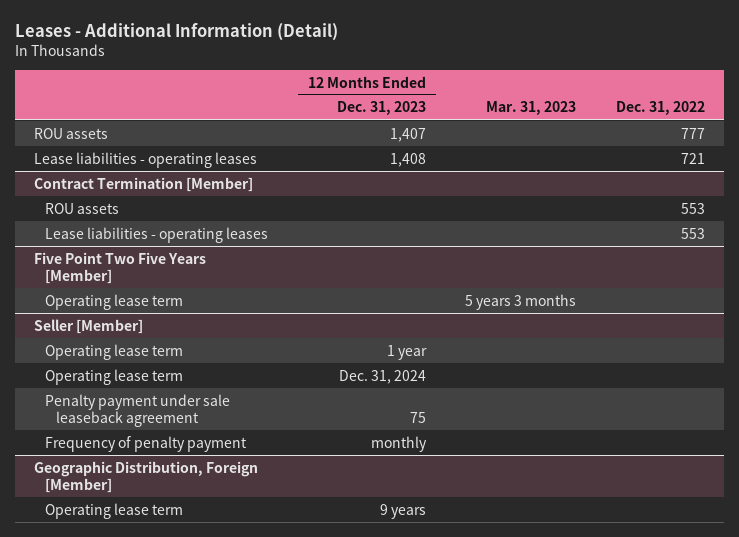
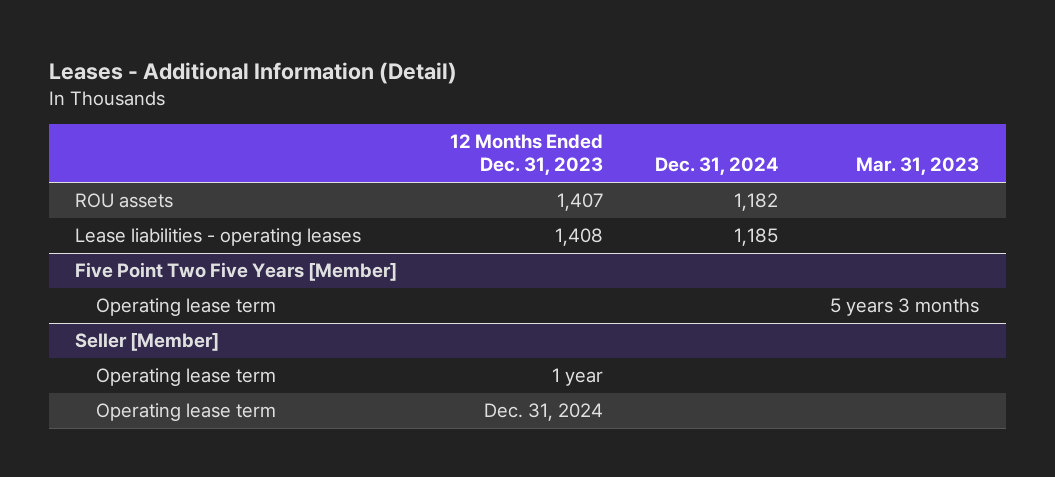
[615,101,705,116] Dec. 31, 2022 -> none
none -> [655,157,779,176] Dec. 31, 2024
[34,176,254,192] Contract Termination [Member] -> none
[45,202,120,214] ROU assets -> none
[45,226,269,243] Lease liabilities - operating leases -> none
[45,393,231,427] Penalty payment under sale leaseback agreement -> none
[45,435,248,452] Frequency of penalty payment -> none
[34,460,259,493] Geographic Distribution, Foreign [Member] -> none
[45,502,184,519] Operating lease term -> none

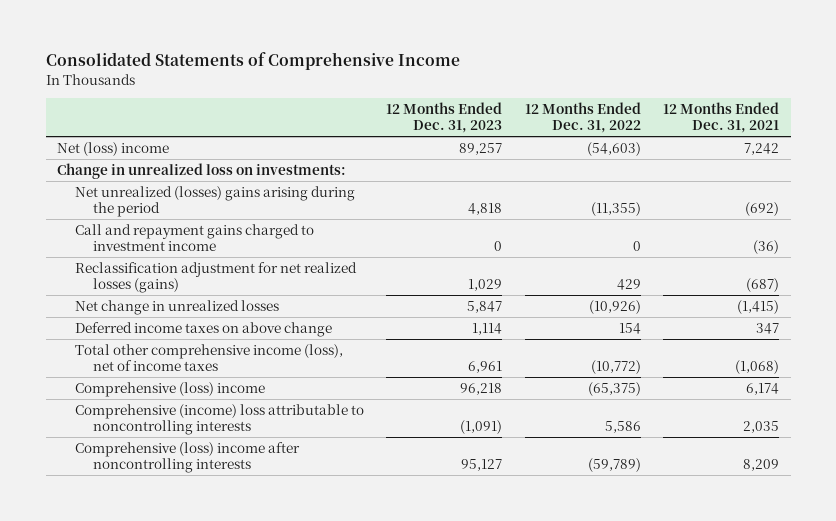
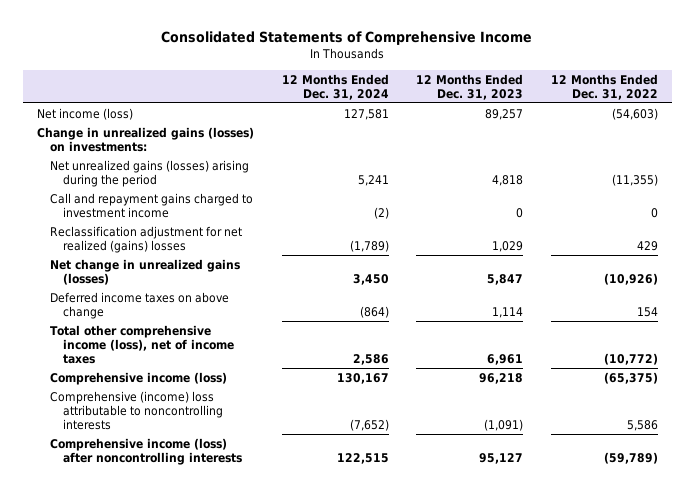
[663,102,780,134] 12 Months Ended Dec. 31, 2021 -> none
none -> [281,73,389,101] 12 Months Ended Dec. 31, 2024
[56,141,169,156] Net (loss) income -> [37,107,134,120] Net income (loss)
[56,162,346,179] Change in unrealized loss on investments: -> [37,126,255,152] Change in unrealized gains (losses) on investments:
[74,185,355,218] Net unrealized (losses) gains arising during the period -> [49,159,249,187] Net unrealized gains (losses) arising during the period
[74,261,357,294] Reclassification adjustment for net realized losses (gains) -> [49,225,242,253] Reclassification adjustment for net realized (gains) losses
[74,299,279,315] Net change in unrealized losses -> [49,258,240,285] Net change in unrealized gains (losses)
[74,381,265,397] Comprehensive (loss) income -> [49,371,227,385] Comprehensive income (loss)
[74,441,300,474] Comprehensive (loss) income after noncontrolling interests -> [49,437,242,465] Comprehensive income (loss) after noncontrolling interests

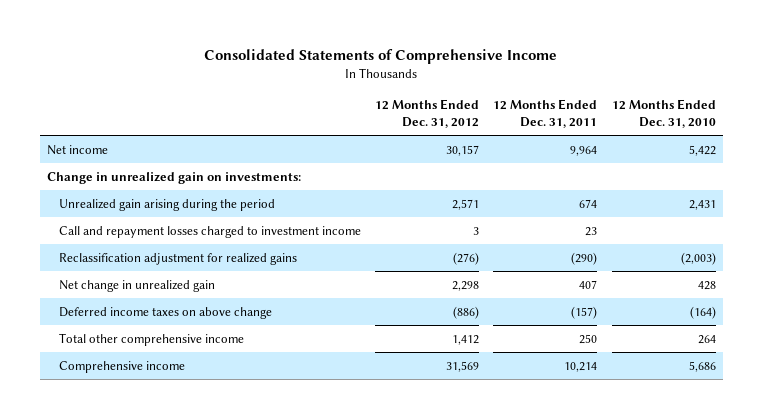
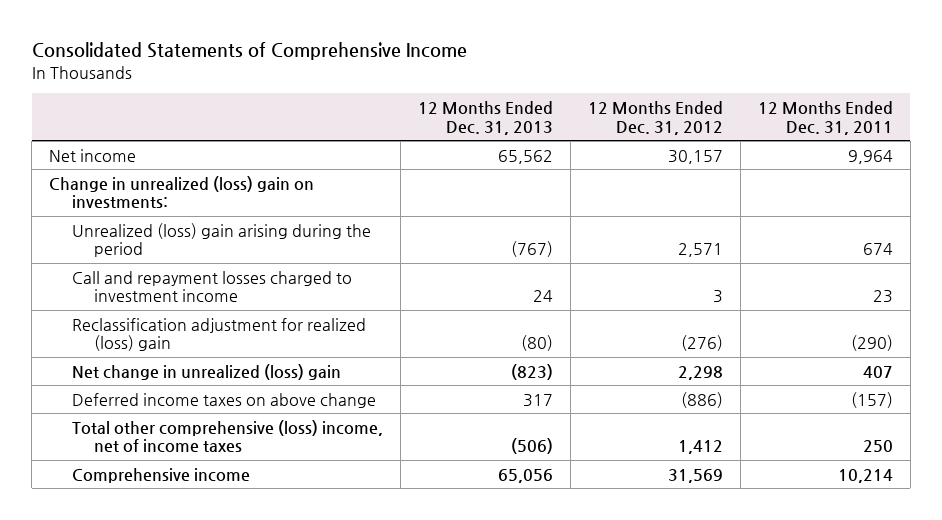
[611,98,716,128] 12 Months Ended Dec. 31, 2010 -> none
none -> [417,101,553,135] 12 Months Ended Dec. 31, 2013
[46,171,301,184] Change in unrealized gain on investments: -> [49,175,315,209] Change in unrealized (loss) gain on investments:
[58,198,275,211] Unrealized gain arising during the period -> [71,222,371,258] Unrealized (loss) gain arising during the period
[58,252,297,265] Reclassification adjustment for realized gains -> [71,317,366,352] Reclassification adjustment for realized (loss) gain
[58,279,215,292] Net change in unrealized gain -> [71,363,341,380] Net change in unrealized (loss) gain
[58,332,244,346] Total other comprehensive income -> [71,419,383,454] Total other comprehensive (loss) income, net of income taxes

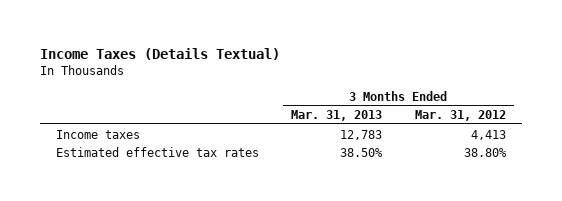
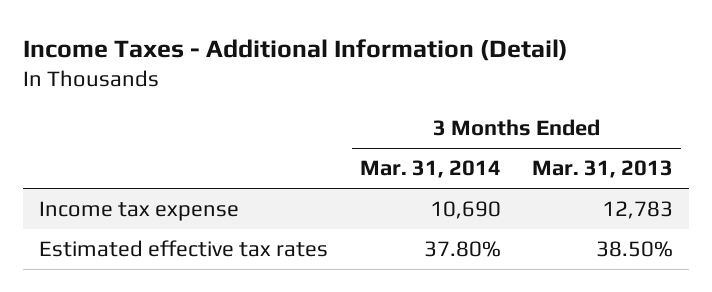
[39,47,280,60] Income Taxes (Details Textual) -> [22,38,568,61] Income Taxes - Additional Information (Detail)
[414,110,506,122] Mar. 31, 2012 -> none
none -> [359,160,501,179] Mar. 31, 2014
[56,129,141,139] Income taxes -> [38,201,239,222] Income tax expense

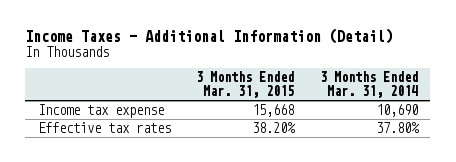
[532,160,674,179] Mar. 31, 2013 -> none
none -> [196,71,295,99] 3 Months Ended Mar. 31, 2015
[38,240,328,258] Estimated effective tax rates -> [37,122,171,134] Effective tax rates

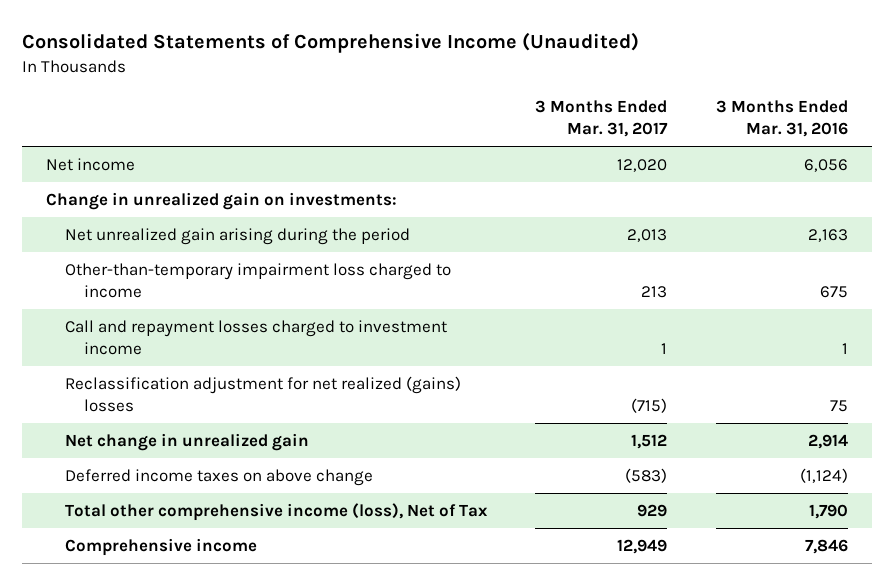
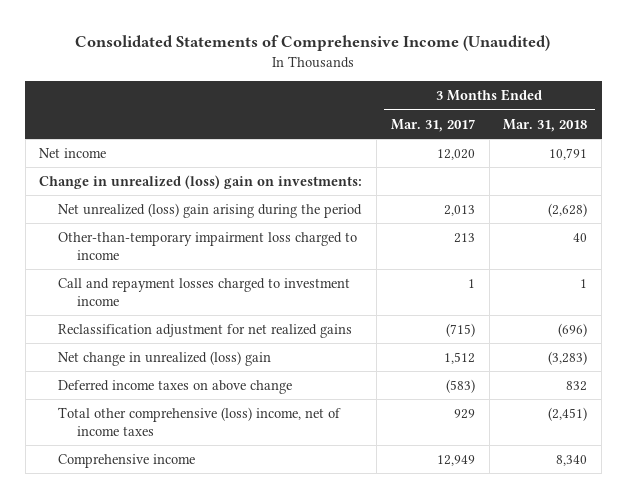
[715,99,848,138] 3 Months Ended Mar. 31, 2016 -> none
none -> [503,118,588,132] Mar. 31, 2018
[45,191,397,210] Change in unrealized gain on investments: -> [39,174,363,189] Change in unrealized (loss) gain on investments:
[64,227,410,245] Net unrealized gain arising during the period -> [58,202,363,218] Net unrealized (loss) gain arising during the period
[64,375,461,413] Reclassification adjustment for net realized (gains) losses -> [58,323,353,338] Reclassification adjustment for net realized gains
[64,432,309,451] Net change in unrealized gain -> [58,350,272,366] Net change in unrealized (loss) gain
[64,502,488,521] Total other comprehensive income (loss), Net of Tax -> [58,406,342,436] Total other comprehensive (loss) income, net of income taxes

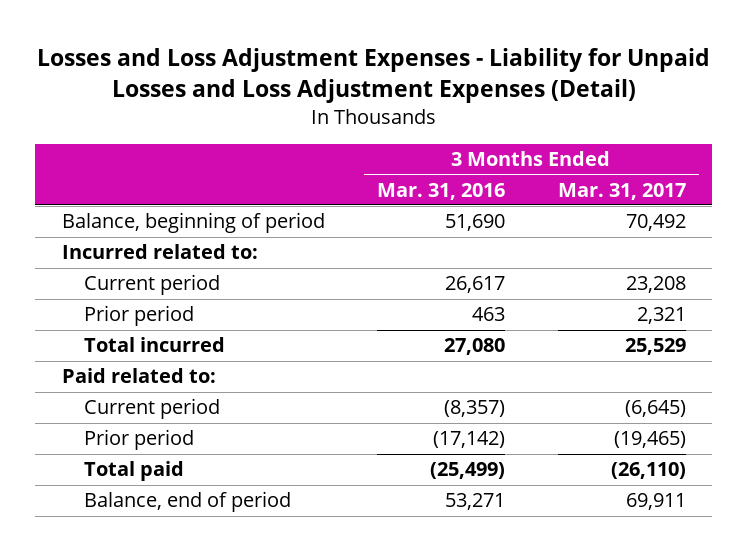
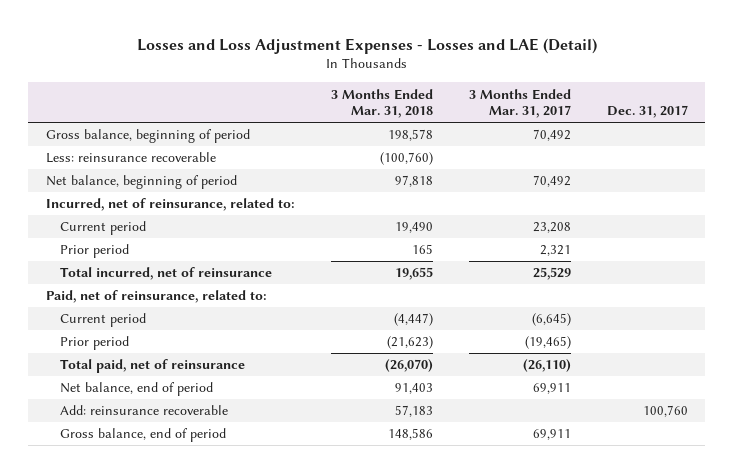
[36,48,710,103] Losses and Loss Adjustment Expenses - Liability for Unpaid Losses and Loss Adjustment Expenses (Detail) -> [136,37,597,54] Losses and Loss Adjustment Expenses - Losses and LAE (Detail)
[377,182,506,200] Mar. 31, 2016 -> none
none -> [330,88,433,119] 3 Months Ended Mar. 31, 2018
none -> [606,105,688,119] Dec. 31, 2017
[61,212,325,234] Balance, beginning of period -> [46,129,251,144] Gross balance, beginning of period
none -> [46,152,217,164] Less: reinsurance recoverable
none -> [46,175,238,190] Net balance, beginning of period
[61,244,258,260] Incurred related to: -> [46,198,296,212] Incurred, net of reinsurance, related to:
[84,337,226,353] Total incurred -> [59,267,272,281] Total incurred, net of reinsurance
[61,368,216,384] Paid related to: -> [46,290,268,304] Paid, net of reinsurance, related to:
[84,461,185,482] Total paid -> [59,359,245,374] Total paid, net of reinsurance
none -> [59,382,213,397] Net balance, end of period
none -> [59,405,228,416] Add: reinsurance recoverable
[84,491,292,513] Balance, end of period -> [59,428,226,443] Gross balance, end of period

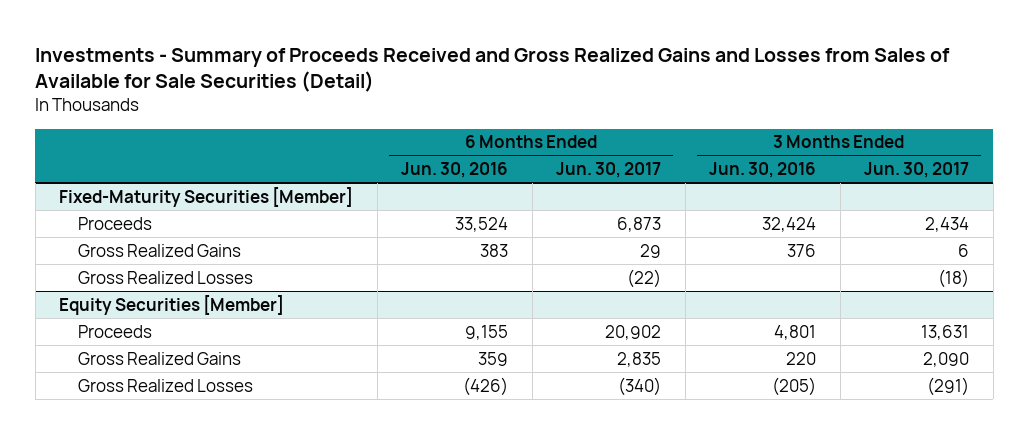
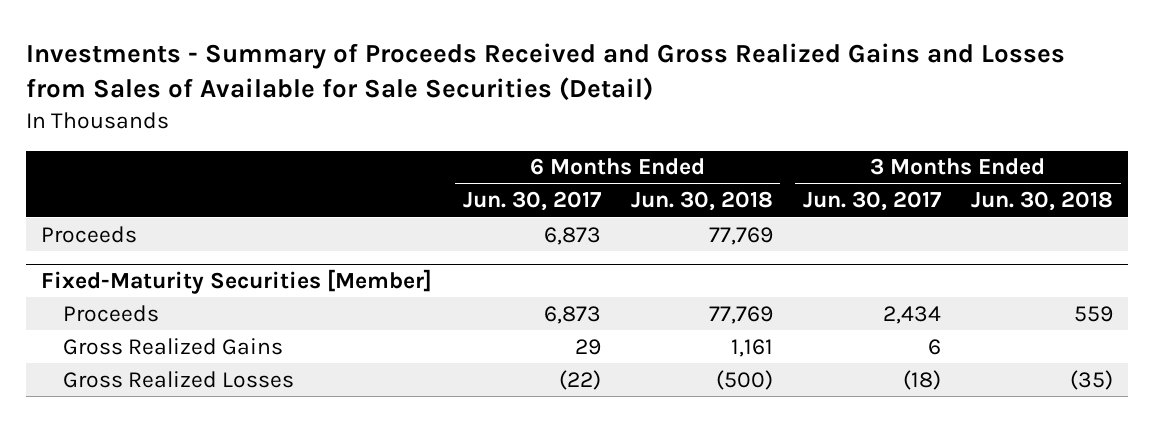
[401,162,509,179] Jun. 30, 2016 -> none
[709,162,817,179] Jun. 30, 2016 -> none
none -> [630,191,773,212] Jun. 30, 2018
none -> [971,191,1114,212] Jun. 30, 2018
none -> [41,225,138,243] Proceeds
[59,294,285,315] Equity Securities [Member] -> none
[78,324,153,338] Proceeds -> none
[78,351,242,365] Gross Realized Gains -> none
[78,378,254,392] Gross Realized Losses -> none

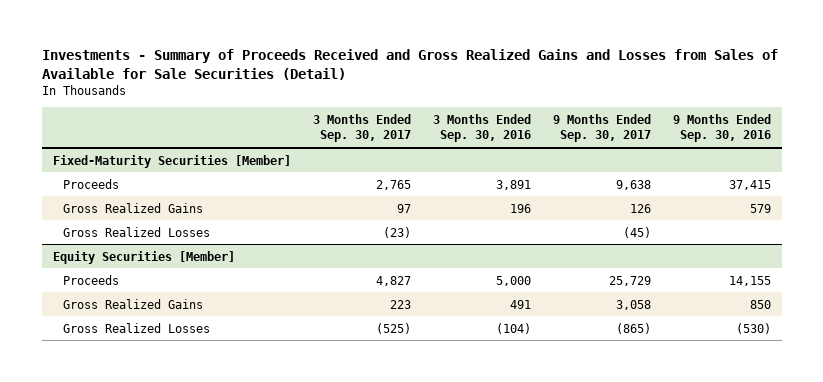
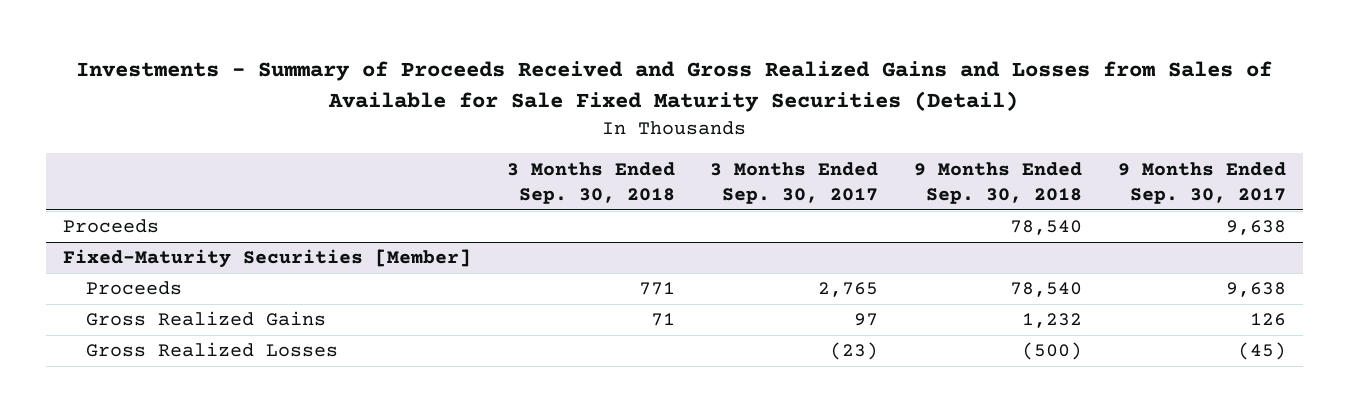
[41,49,778,80] Investments - Summary of Proceeds Received and Gross Realized Gains and Losses from Sales of Available for Sale Securities (Detail) -> [76,61,1273,112] Investments - Summary of Proceeds Received and Gross Realized Gains and Losses from Sales of Available for Sale Fixed Maturity Securities (Detail)
[432,113,531,143] 3 Months Ended Sep. 30, 2016 -> none
[672,113,771,143] 9 Months Ended Sep. 30, 2016 -> none
none -> [506,161,675,204] 3 Months Ended Sep. 30, 2018
none -> [914,161,1083,204] 9 Months Ended Sep. 30, 2018
none -> [63,219,160,234] Proceeds
[52,250,235,264] Equity Securities [Member] -> none
[62,274,119,285] Proceeds -> none
[62,298,203,309] Gross Realized Gains -> none
[62,322,210,333] Gross Realized Losses -> none

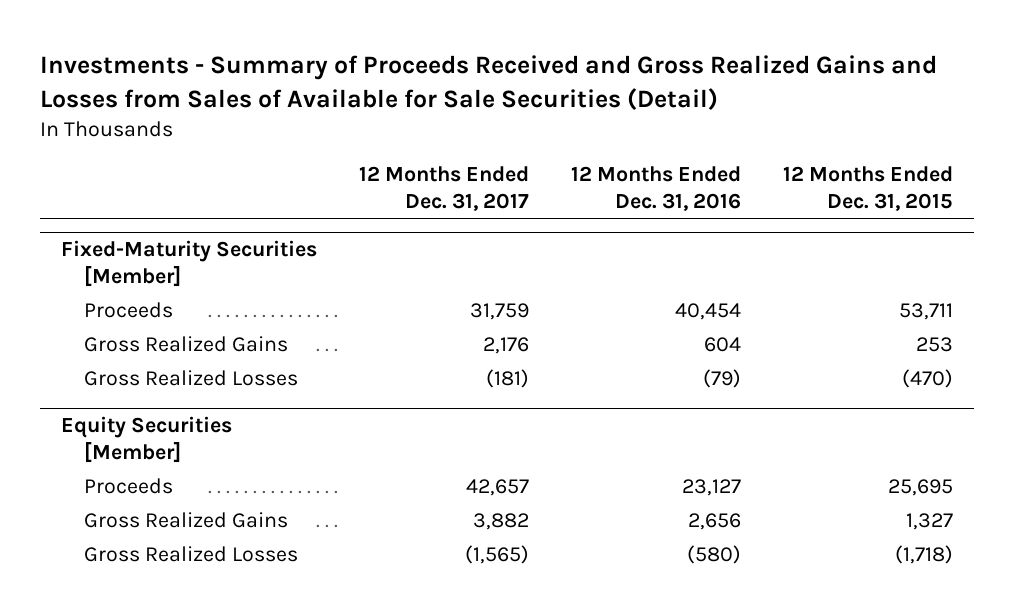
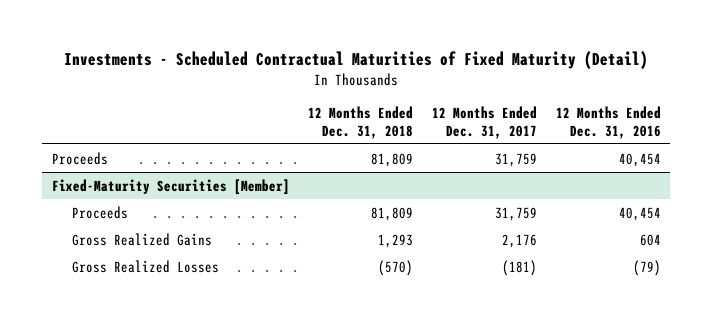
[39,55,937,110] Investments - Summary of Proceeds Received and Gross Realized Gains and Losses from Sales of Available for Sale Securities (Detail) -> [64,51,649,70] Investments - Scheduled Contractual Maturities of Fixed Maturity (Detail)
[782,166,953,211] 12 Months Ended Dec. 31, 2015 -> none
none -> [308,106,414,139] 12 Months Ended Dec. 31, 2018
none -> [51,151,108,165] Proceeds
[60,416,232,464] Equity Securities [Member] -> none
[83,477,173,494] Proceeds -> none
[83,511,288,528] Gross Realized Gains -> none
[83,545,298,562] Gross Realized Losses -> none

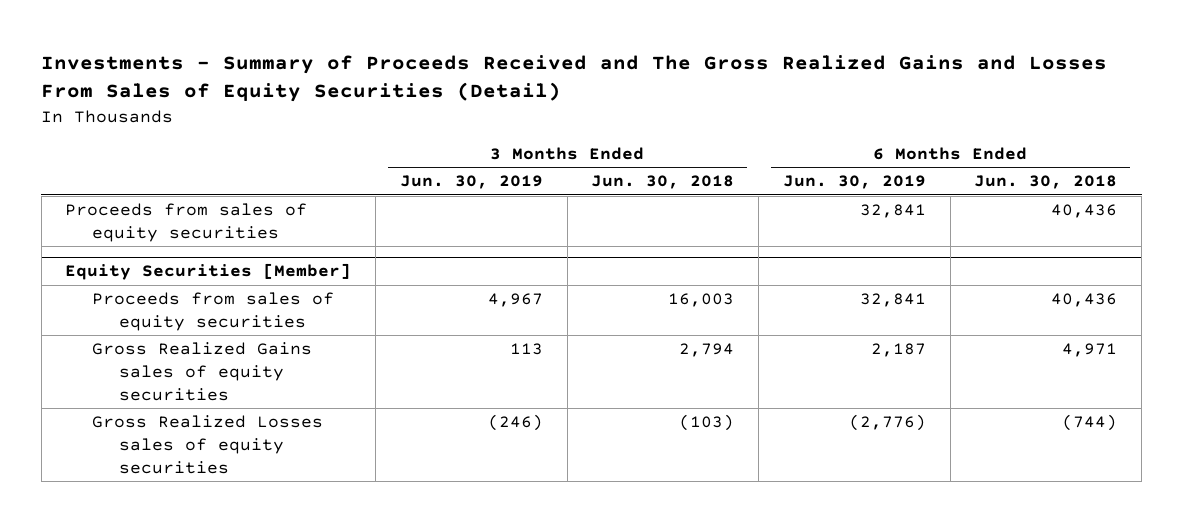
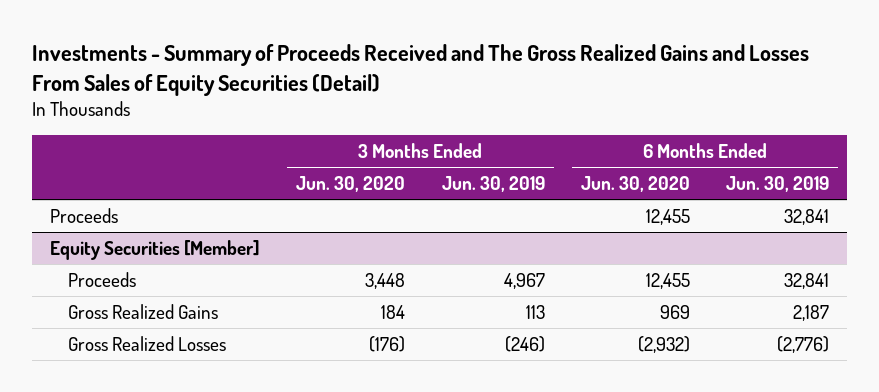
[591,175,735,190] Jun. 30, 2018 -> none
[974,175,1118,190] Jun. 30, 2018 -> none
none -> [296,176,406,193] Jun. 30, 2020
none -> [580,176,690,193] Jun. 30, 2020
[65,203,308,242] Proceeds from sales of equity securities -> [50,207,119,223] Proceeds
[92,292,335,331] Proceeds from sales of equity securities -> [67,271,136,287] Proceeds
[92,342,313,401] Gross Realized Gains sales of equity securities -> [67,303,218,319] Gross Realized Gains
[92,415,324,474] Gross Realized Losses sales of equity securities -> [67,335,226,351] Gross Realized Losses

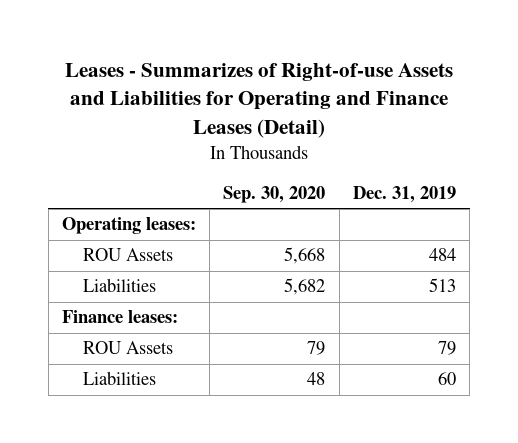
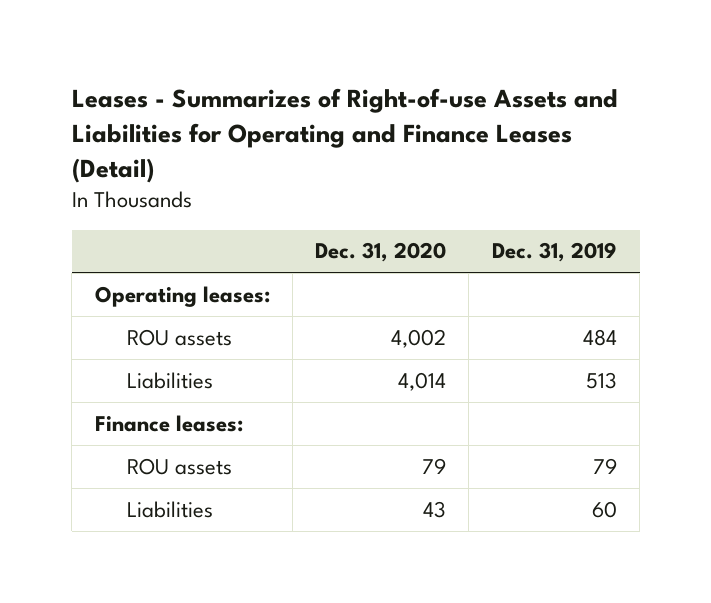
[223,185,326,203] Sep. 30, 2020 -> none
none -> [315,242,447,263] Dec. 31, 2020
[82,248,173,262] ROU Assets -> [126,328,232,346] ROU assets
[82,341,173,355] ROU Assets -> [126,457,232,475] ROU assets

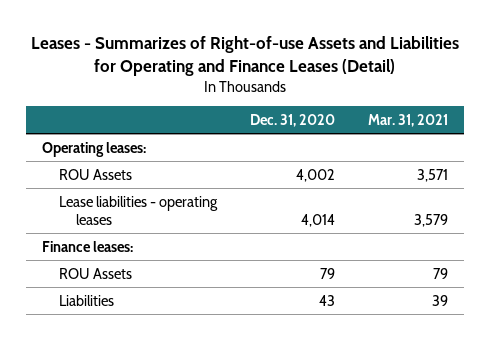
[491,242,617,263] Dec. 31, 2019 -> none
none -> [367,113,448,127] Mar. 31, 2021
[126,328,232,346] ROU assets -> [59,168,133,180] ROU Assets
[126,371,213,389] Liabilities -> [59,195,219,225] Lease liabilities - operating leases
[126,457,232,475] ROU assets -> [59,267,133,279] ROU Assets

